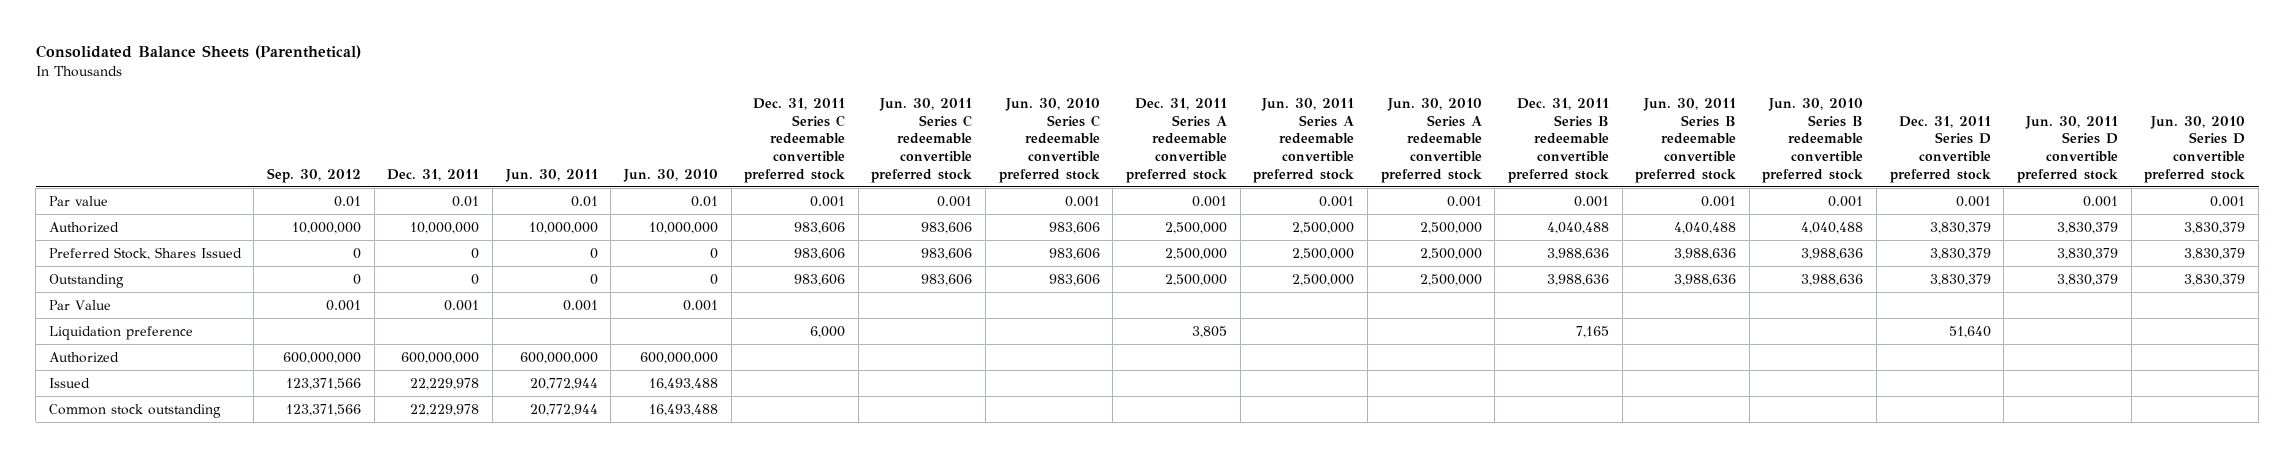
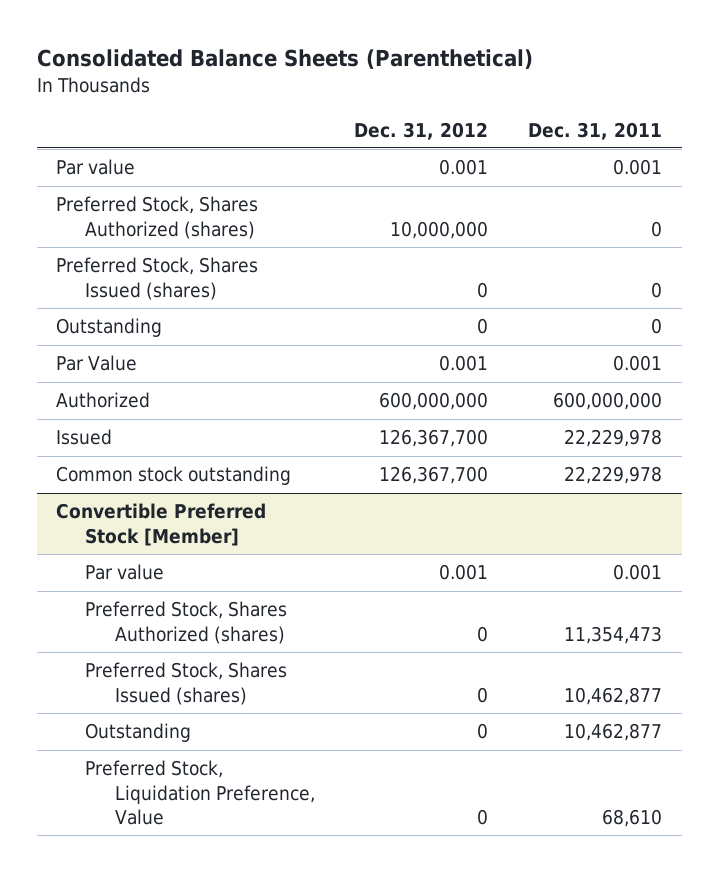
[267,167,362,183] Sep. 30, 2012 -> none
[504,168,598,182] Jun. 30, 2011 -> none
[622,168,718,182] Jun. 30, 2010 -> none
[744,98,846,183] Dec. 31, 2011 Series C redeemable convertible preferred stock -> none
[871,98,973,183] Jun. 30, 2011 Series C redeemable convertible preferred stock -> none
[998,98,1100,183] Jun. 30, 2010 Series C redeemable convertible preferred stock -> none
[1126,98,1228,183] Dec. 31, 2011 Series A redeemable convertible preferred stock -> none
[1253,98,1355,183] Jun. 30, 2011 Series A redeemable convertible preferred stock -> none
[1380,98,1482,183] Jun. 30, 2010 Series A redeemable convertible preferred stock -> none
[1507,98,1609,183] Dec. 31, 2011 Series B redeemable convertible preferred stock -> none
[1635,98,1737,183] Jun. 30, 2011 Series B redeemable convertible preferred stock -> none
[1762,98,1864,183] Jun. 30, 2010 Series B redeemable convertible preferred stock -> none
[1889,115,1991,183] Dec. 31, 2011 Series D convertible preferred stock -> none
[2017,115,2119,183] Jun. 30, 2011 Series D convertible preferred stock -> none
[2144,115,2246,183] Jun. 30, 2010 Series D convertible preferred stock -> none
none -> [354,121,489,140] Dec. 31, 2012
[452,195,480,207] 0.01 -> [612,159,662,176] 0.001
[48,221,119,233] Authorized -> [56,196,259,239] Preferred Stock, Shares Authorized (shares)
[410,221,480,234] 10,000,000 -> [650,220,662,237] 0
[48,246,242,260] Preferred Stock, Shares Issued -> [56,257,259,300] Preferred Stock, Shares Issued (shares)
[48,325,193,340] Liquidation preference -> none
none -> [56,503,267,546] Convertible Preferred Stock [Member]
none -> [85,564,165,581] Par value
none -> [85,601,288,644] Preferred Stock, Shares Authorized (shares)
none -> [85,662,288,705] Preferred Stock, Shares Issued (shares)
none -> [85,723,192,743] Outstanding
none -> [85,760,315,826] Preferred Stock, Liquidation Preference, Value

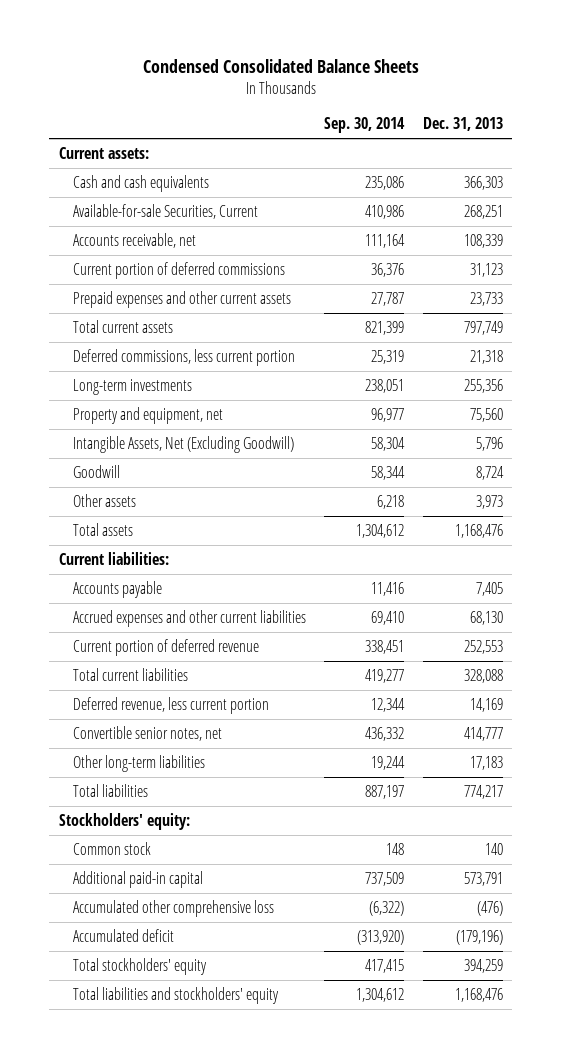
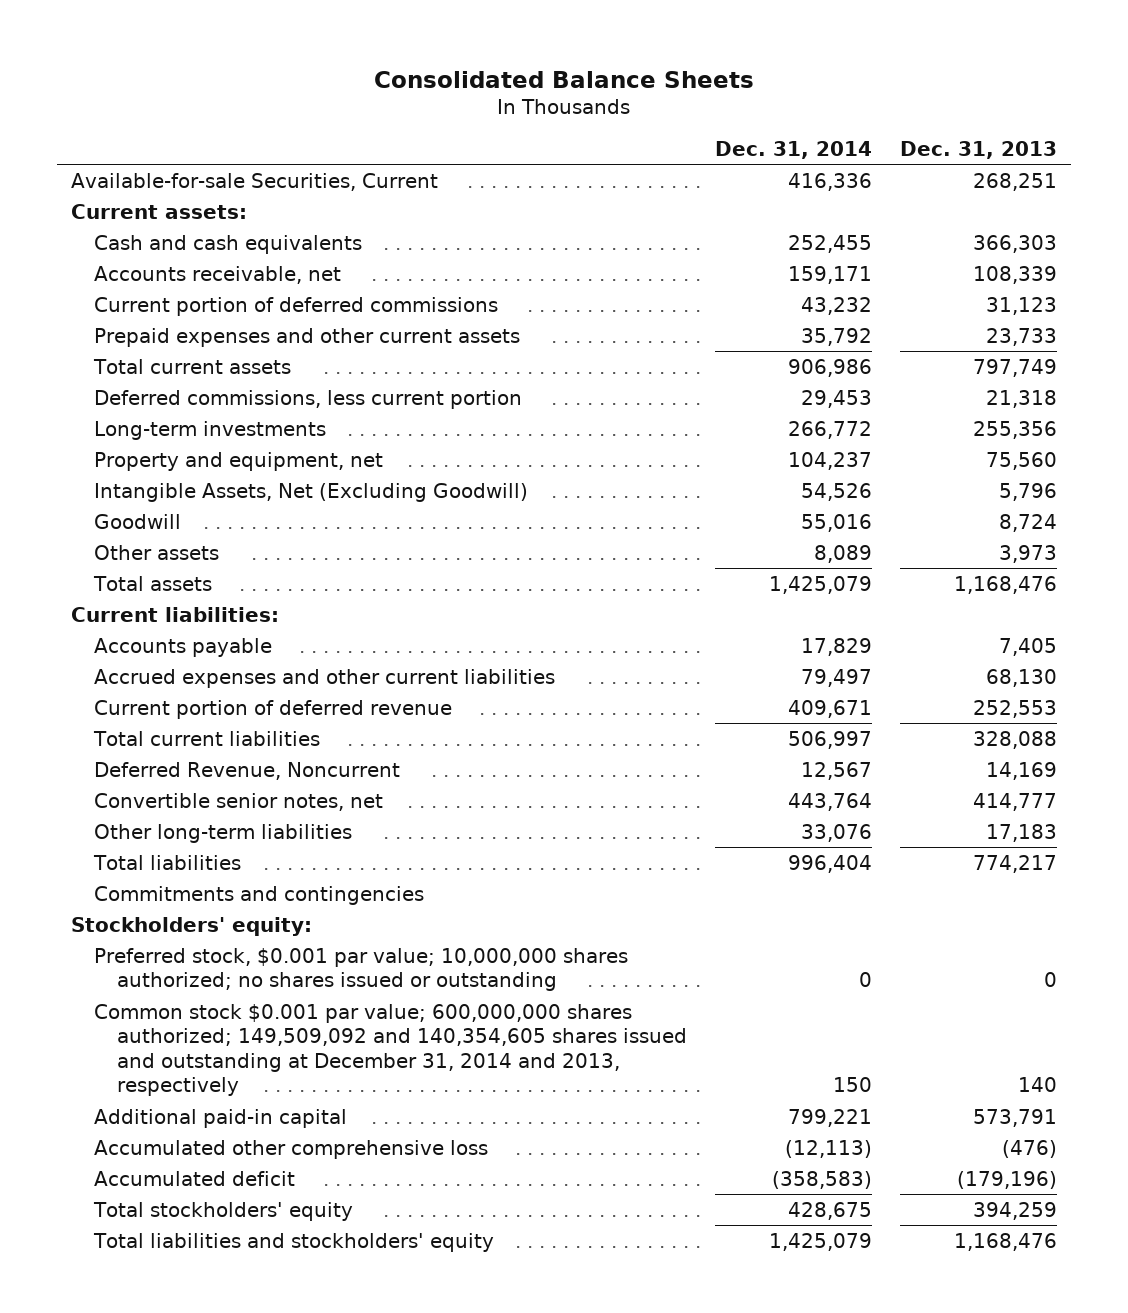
[142,59,419,74] Condensed Consolidated Balance Sheets -> [374,70,755,88] Consolidated Balance Sheets
[324,117,406,134] Sep. 30, 2014 -> none
none -> [715,141,873,160] Dec. 31, 2014
[72,204,258,220] Available-for-sale Securities, Current -> [71,172,439,191] Available-for-sale Securities, Current
[72,697,269,715] Deferred revenue, less current portion -> [94,761,401,780] Deferred Revenue, Noncurrent
none -> [94,885,425,905] Commitments and contingencies
none -> [94,947,629,992] Preferred stock, $0.001 par value; 10,000,000 shares authorized; no shares issued or outstanding
[72,842,151,856] Common stock -> [94,1003,688,1097] Common stock $0.001 par value; 600,000,000 shares authorized; 149,509,092 and 140,354,605 shares issued and outstanding at December 31, 2014 and 2013, respectively

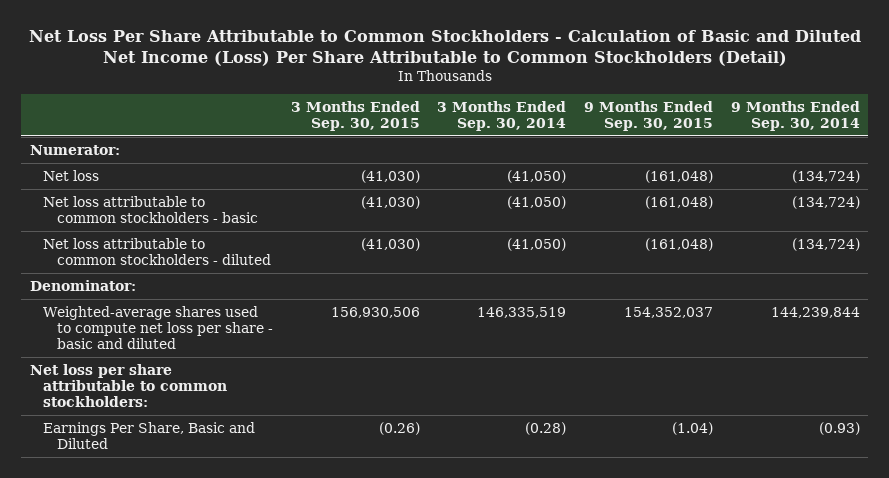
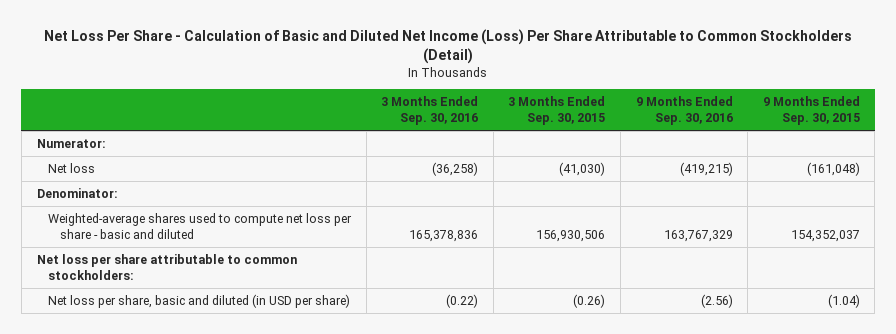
[28,29,861,66] Net Loss Per Share Attributable to Common Stockholders - Calculation of Basic and Diluted Net Income (Loss) Per Share Attributable to Common Stockholders (Detail) -> [44,28,853,64] Net Loss Per Share - Calculation of Basic and Diluted Net Income (Loss) Per Share Attributable to Common Stockholders (Detail)
[437,100,567,131] 3 Months Ended Sep. 30, 2014 -> none
[730,100,860,131] 9 Months Ended Sep. 30, 2014 -> none
none -> [381,95,479,125] 3 Months Ended Sep. 30, 2016
none -> [635,95,733,125] 9 Months Ended Sep. 30, 2016
[43,195,258,223] Net loss attributable to common stockholders - basic -> none
[43,237,271,265] Net loss attributable to common stockholders - diluted -> none
[43,421,256,449] Earnings Per Share, Basic and Diluted -> [48,293,351,308] Net loss per share, basic and diluted (in USD per share)

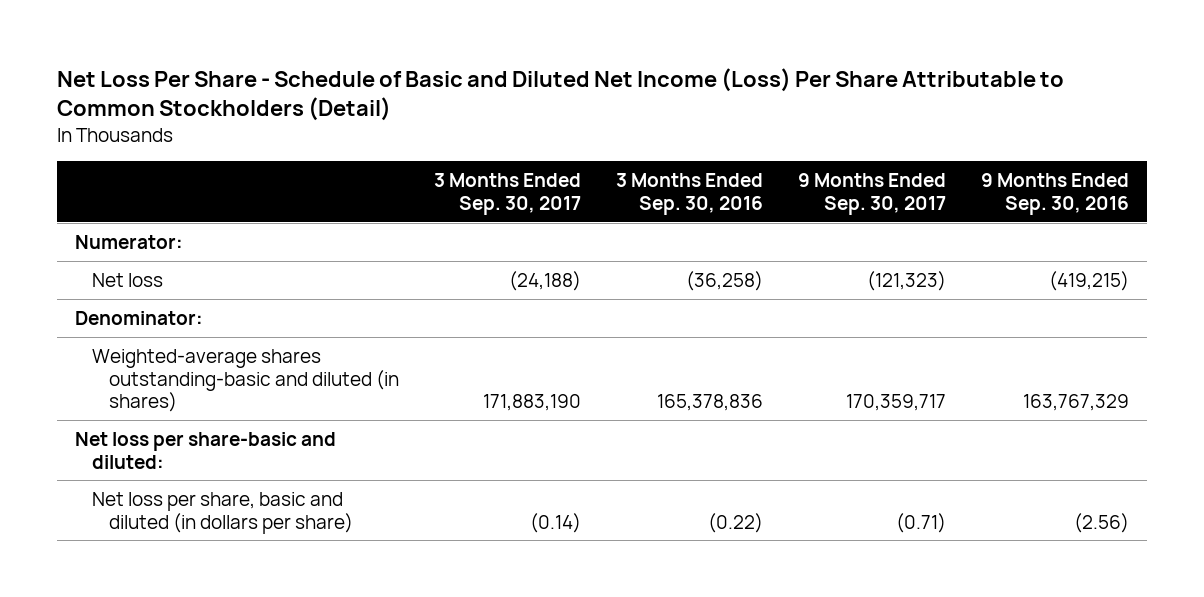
[44,28,853,64] Net Loss Per Share - Calculation of Basic and Diluted Net Income (Loss) Per Share Attributable to Common Stockholders (Detail) -> [57,67,1065,122] Net Loss Per Share - Schedule of Basic and Diluted Net Income (Loss) Per Share Attributable to Common Stockholders (Detail)
[508,95,606,125] 3 Months Ended Sep. 30, 2015 -> none
[762,95,860,125] 9 Months Ended Sep. 30, 2015 -> none
none -> [433,173,581,215] 3 Months Ended Sep. 30, 2017
none -> [798,173,947,215] 9 Months Ended Sep. 30, 2017
[48,212,353,239] Weighted-average shares used to compute net loss per share - basic and diluted -> [91,348,399,413] Weighted-average shares outstanding-basic and diluted (in shares)
[36,253,297,280] Net loss per share attributable to common stockholders: -> [74,431,336,469] Net loss per share-basic and diluted:
[48,293,351,308] Net loss per share, basic and diluted (in USD per share) -> [91,491,353,534] Net loss per share, basic and diluted (in dollars per share)

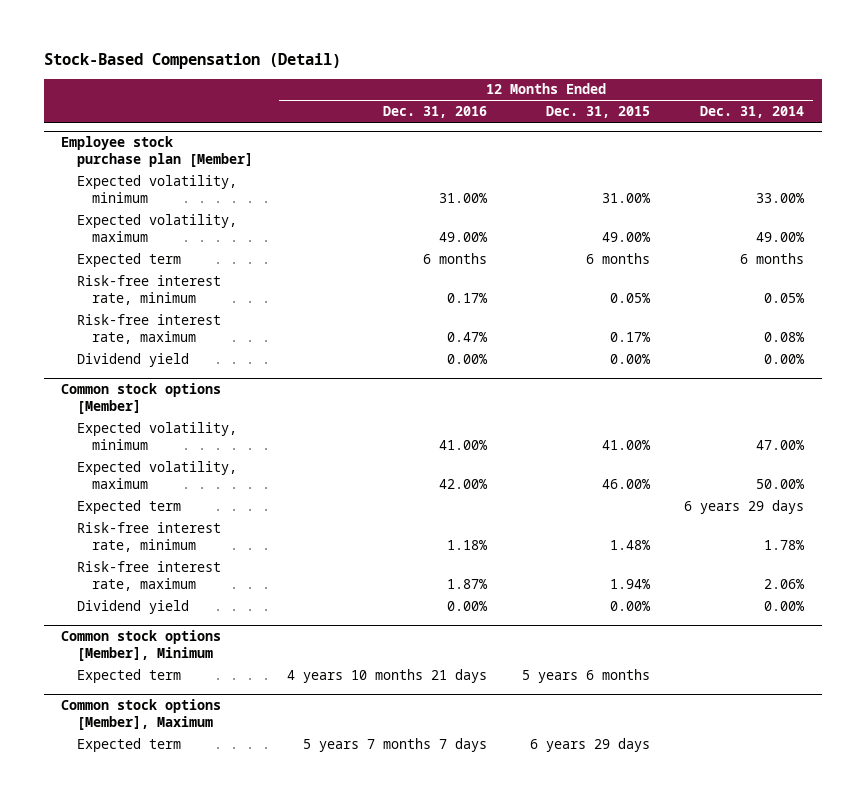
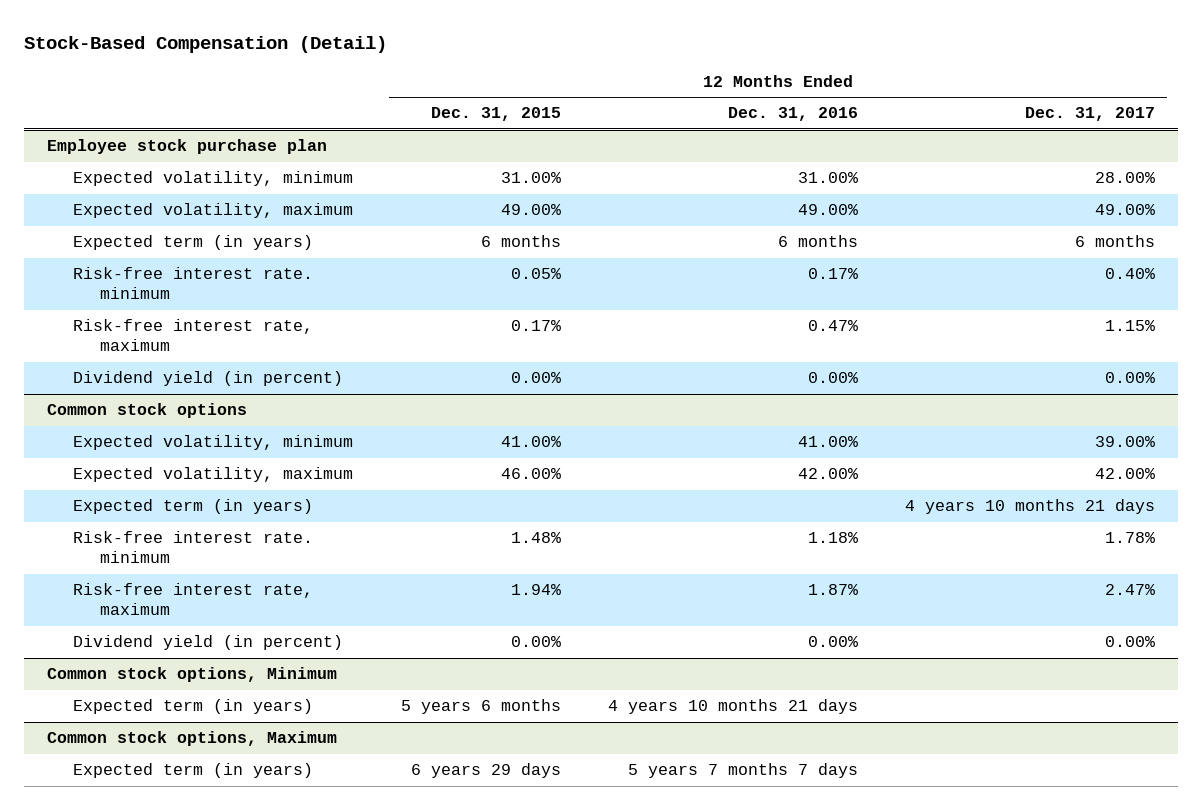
[700,106,805,119] Dec. 31, 2014 -> none
none -> [1024,107,1155,122] Dec. 31, 2017
[61,136,253,168] Employee stock purchase plan [Member] -> [47,139,328,155] Employee stock purchase plan
[76,252,181,267] Expected term -> [73,235,314,251] Expected term (in years)
[76,274,221,305] Risk-free interest rate, minimum -> [73,267,314,300] Risk-free interest rate. minimum
[76,352,189,367] Dividend yield -> [73,371,344,387] Dividend yield (in percent)
[61,383,222,415] Common stock options [Member] -> [47,403,248,419] Common stock options
[76,499,181,514] Expected term -> [73,499,314,515] Expected term (in years)
[76,521,221,552] Risk-free interest rate, minimum -> [73,531,314,564] Risk-free interest rate. minimum
[76,599,189,614] Dividend yield -> [73,635,344,651] Dividend yield (in percent)
[61,630,222,662] Common stock options [Member], Minimum -> [47,667,338,683] Common stock options, Minimum
[76,668,181,683] Expected term -> [73,699,314,715] Expected term (in years)
[61,699,222,731] Common stock options [Member], Maximum -> [47,731,338,747] Common stock options, Maximum
[76,737,181,752] Expected term -> [73,763,314,779] Expected term (in years)

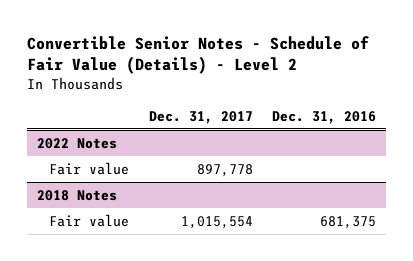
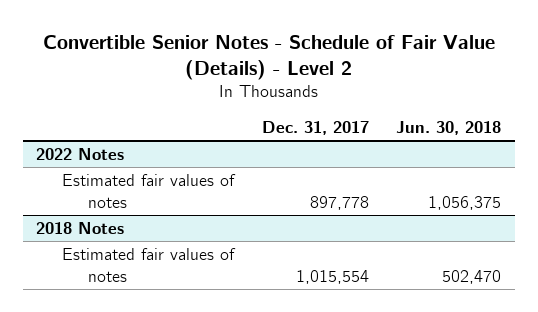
[271,110,376,124] Dec. 31, 2016 -> none
none -> [396,120,502,135] Jun. 30, 2018
[49,161,130,175] Fair value -> [62,173,237,208] Estimated fair values of notes
[49,213,130,227] Fair value -> [62,247,237,282] Estimated fair values of notes

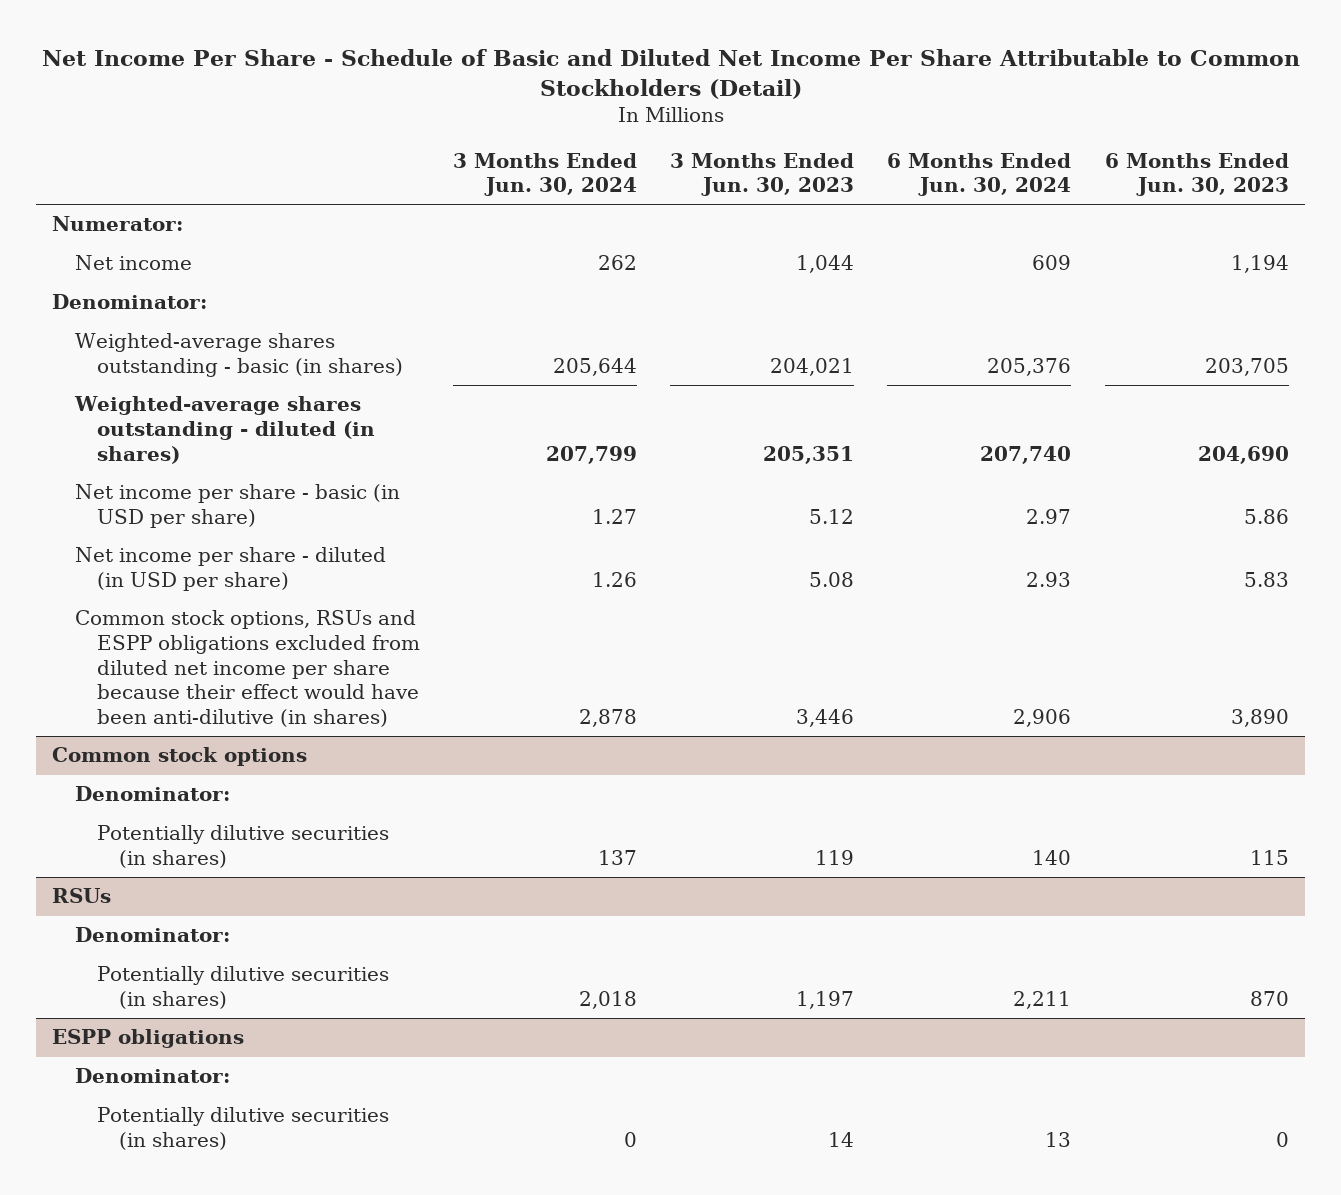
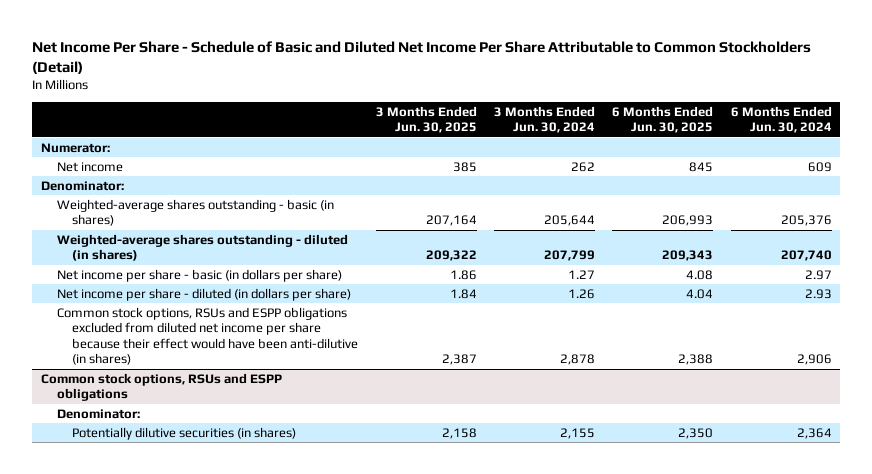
[670,152,855,197] 3 Months Ended Jun. 30, 2023 -> none
[1104,152,1289,197] 6 Months Ended Jun. 30, 2023 -> none
none -> [375,106,477,134] 3 Months Ended Jun. 30, 2025
none -> [612,106,714,134] 6 Months Ended Jun. 30, 2025
[74,484,400,529] Net income per share - basic (in USD per share) -> [56,268,342,282] Net income per share - basic (in dollars per share)
[74,547,386,592] Net income per share - diluted (in USD per share) -> [56,287,351,301] Net income per share - diluted (in dollars per share)
[52,747,308,767] Common stock options -> none
[74,786,230,802] Denominator: -> none
[96,825,389,869] Potentially dilutive securities (in shares) -> none
[52,888,112,904] RSUs -> none
[74,927,230,943] Denominator: -> none
[96,966,389,1010] Potentially dilutive securities (in shares) -> none
[52,1029,245,1049] ESPP obligations -> none
none -> [40,372,282,402] Common stock options, RSUs and ESPP obligations
[623,1132,637,1148] 0 -> [559,427,595,439] 2,155
[1045,1132,1072,1148] 13 -> [796,427,832,439] 2,364

